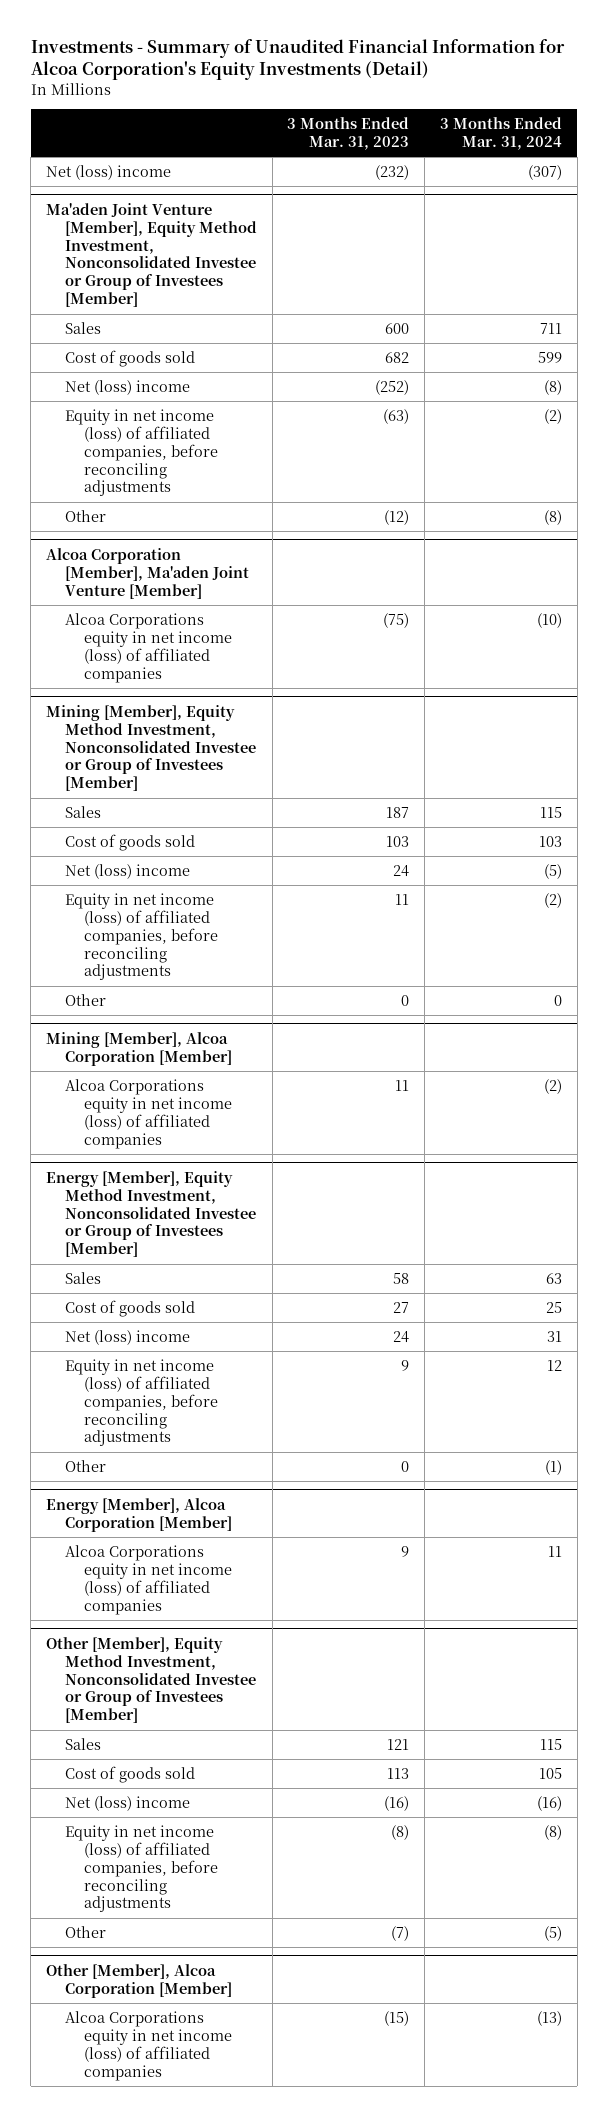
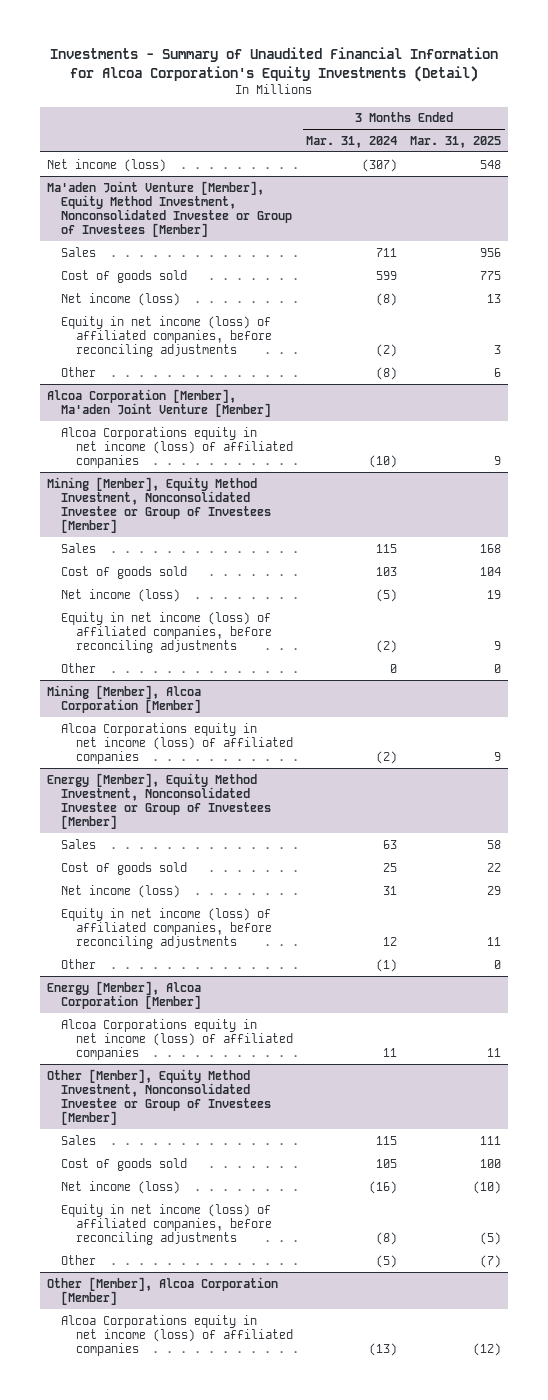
[287,117,410,151] 3 Months Ended Mar. 31, 2023 -> none
none -> [410,135,502,148] Mar. 31, 2025
[45,164,171,180] Net (loss) income -> [46,158,166,172] Net income (loss)
[64,379,190,395] Net (loss) income -> [61,292,181,306] Net income (loss)
[64,863,190,879] Net (loss) income -> [61,588,181,602] Net income (loss)
[64,1329,190,1345] Net (loss) income -> [61,884,181,898] Net income (loss)
[64,1795,190,1811] Net (loss) income -> [61,1180,181,1194] Net income (loss)

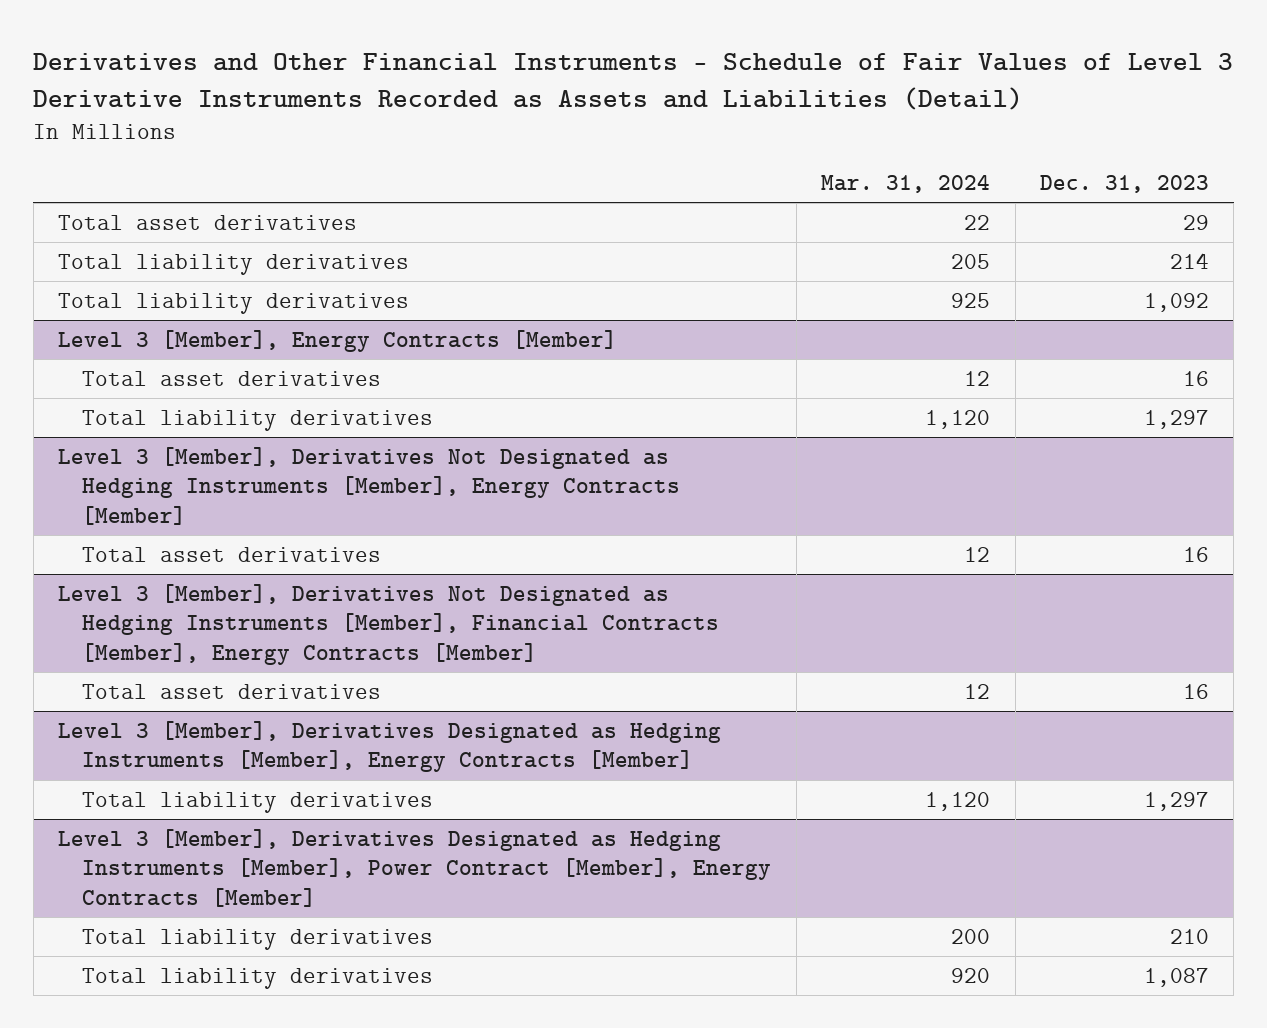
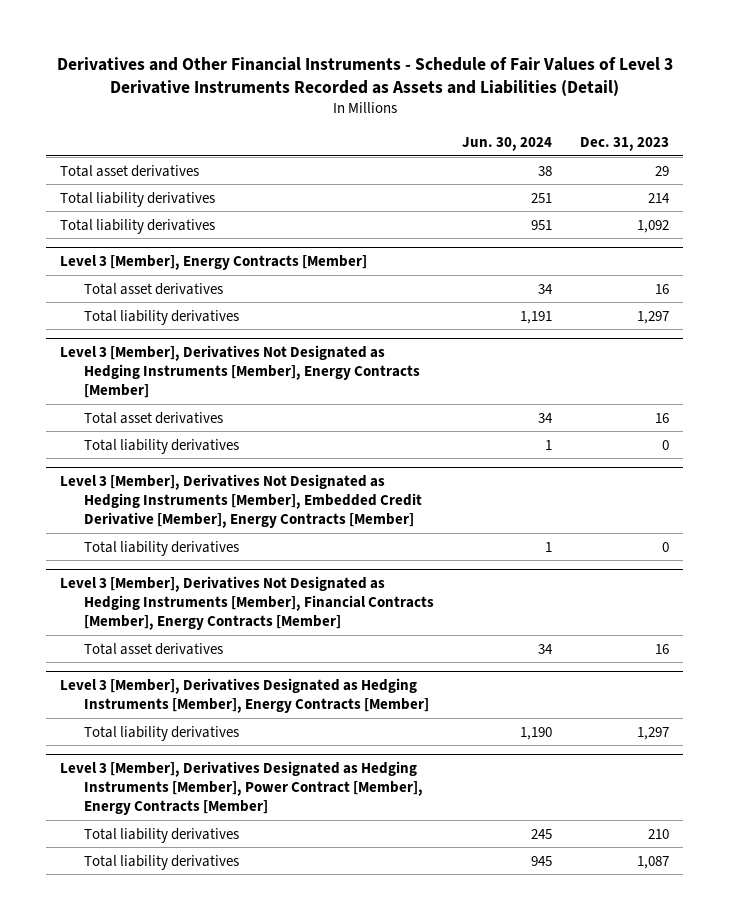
[821,174,991,193] Mar. 31, 2024 -> none
none -> [461,136,552,151] Jun. 30, 2024
none -> [84,438,240,454] Total liability derivatives
none -> [60,474,423,529] Level 3 [Member], Derivatives Not Designated as Hedging Instruments [Member], Embedded Credit Derivative [Member], Energy Contracts [Member]
none -> [84,540,240,556] Total liability derivatives

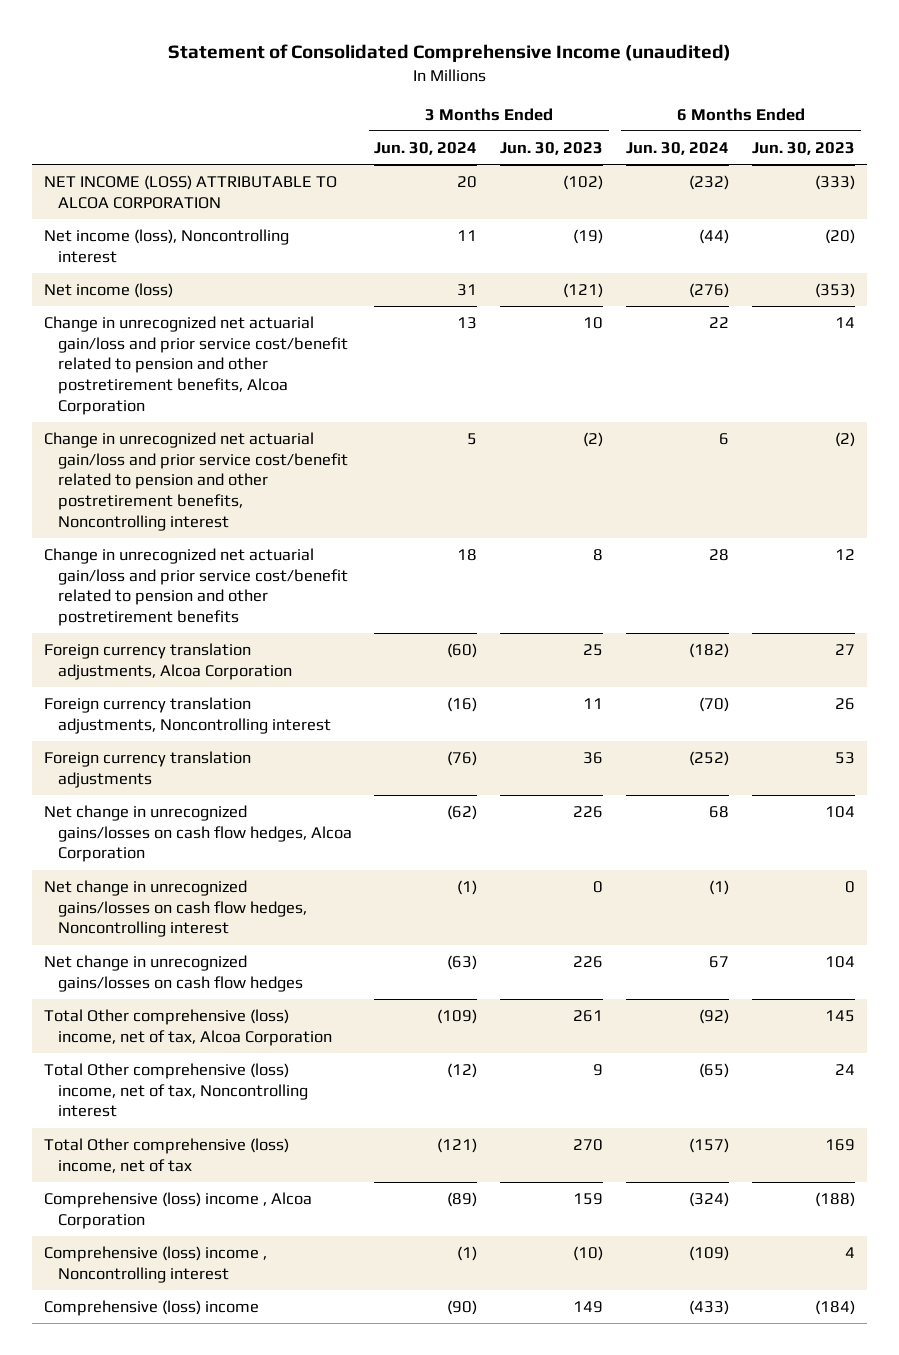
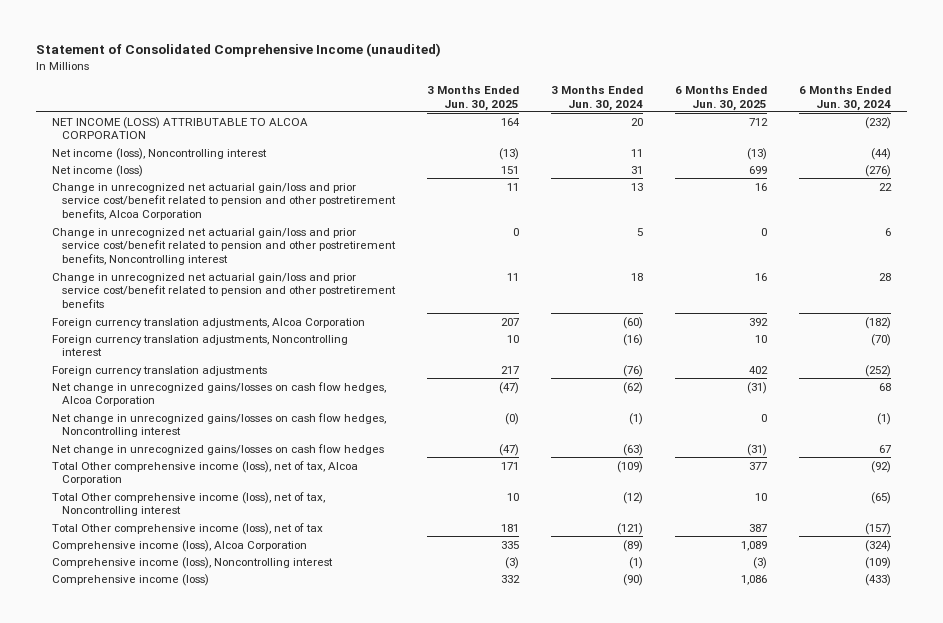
[500,141,604,155] Jun. 30, 2023 -> none
[752,141,856,155] Jun. 30, 2023 -> none
none -> [426,85,519,111] 3 Months Ended Jun. 30, 2025
none -> [674,85,767,111] 6 Months Ended Jun. 30, 2025
[43,1009,332,1046] Total Other comprehensive (loss) income, net of tax, Alcoa Corporation -> [52,460,359,486] Total Other comprehensive income (loss), net of tax, Alcoa Corporation
[43,1063,308,1118] Total Other comprehensive (loss) income, net of tax, Noncontrolling interest -> [52,491,326,517] Total Other comprehensive income (loss), net of tax, Noncontrolling interest
[43,1138,289,1173] Total Other comprehensive (loss) income, net of tax -> [52,522,324,535] Total Other comprehensive income (loss), net of tax
[43,1192,312,1229] Comprehensive (loss) income , Alcoa Corporation -> [52,539,308,552] Comprehensive income (loss), Alcoa Corporation
[43,1246,267,1283] Comprehensive (loss) income , Noncontrolling interest -> [52,556,334,569] Comprehensive income (loss), Noncontrolling interest
[43,1300,259,1317] Comprehensive (loss) income -> [52,573,210,586] Comprehensive income (loss)

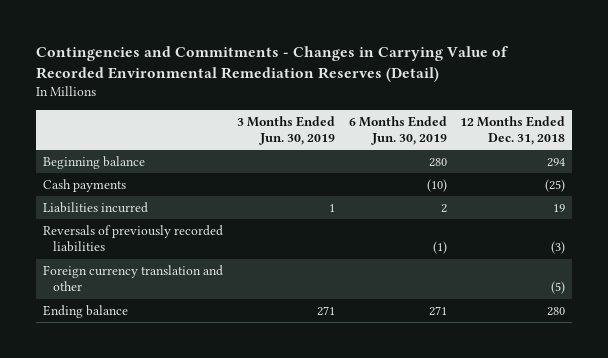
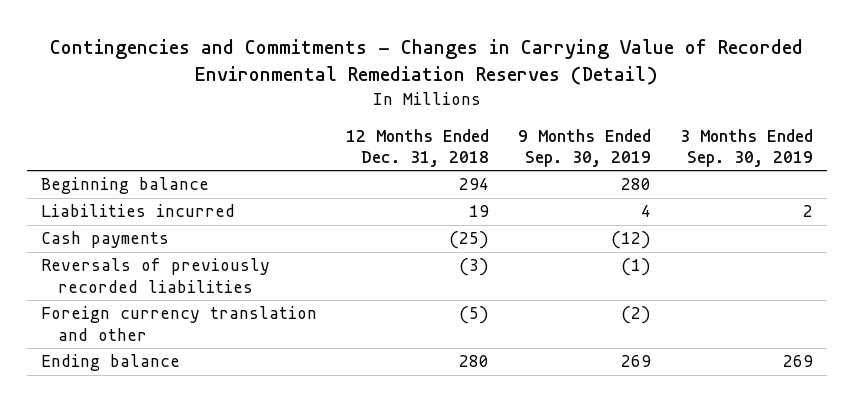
[236,115,335,146] 3 Months Ended Jun. 30, 2019 -> none
[348,115,447,146] 6 Months Ended Jun. 30, 2019 -> none
none -> [518,128,652,168] 9 Months Ended Sep. 30, 2019
none -> [679,128,813,168] 3 Months Ended Sep. 30, 2019
[42,179,126,193] Cash payments -> [41,231,170,249] Cash payments

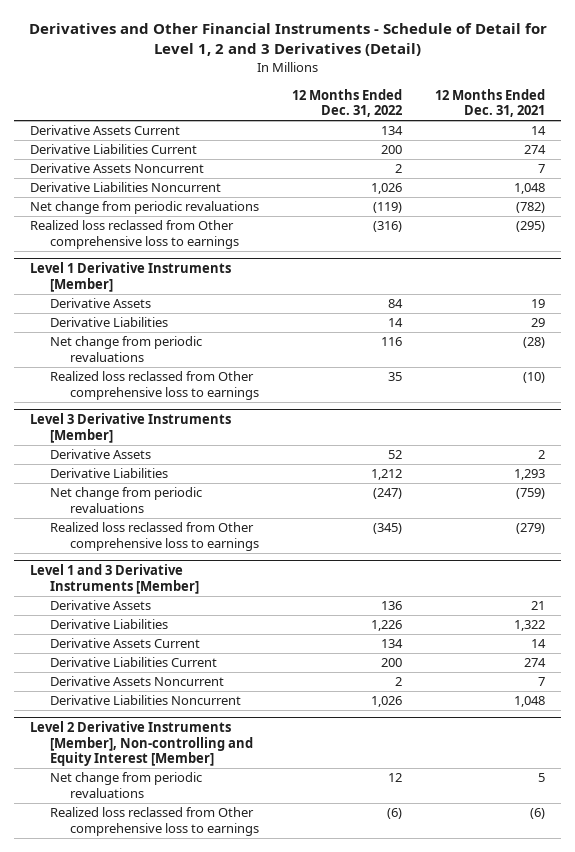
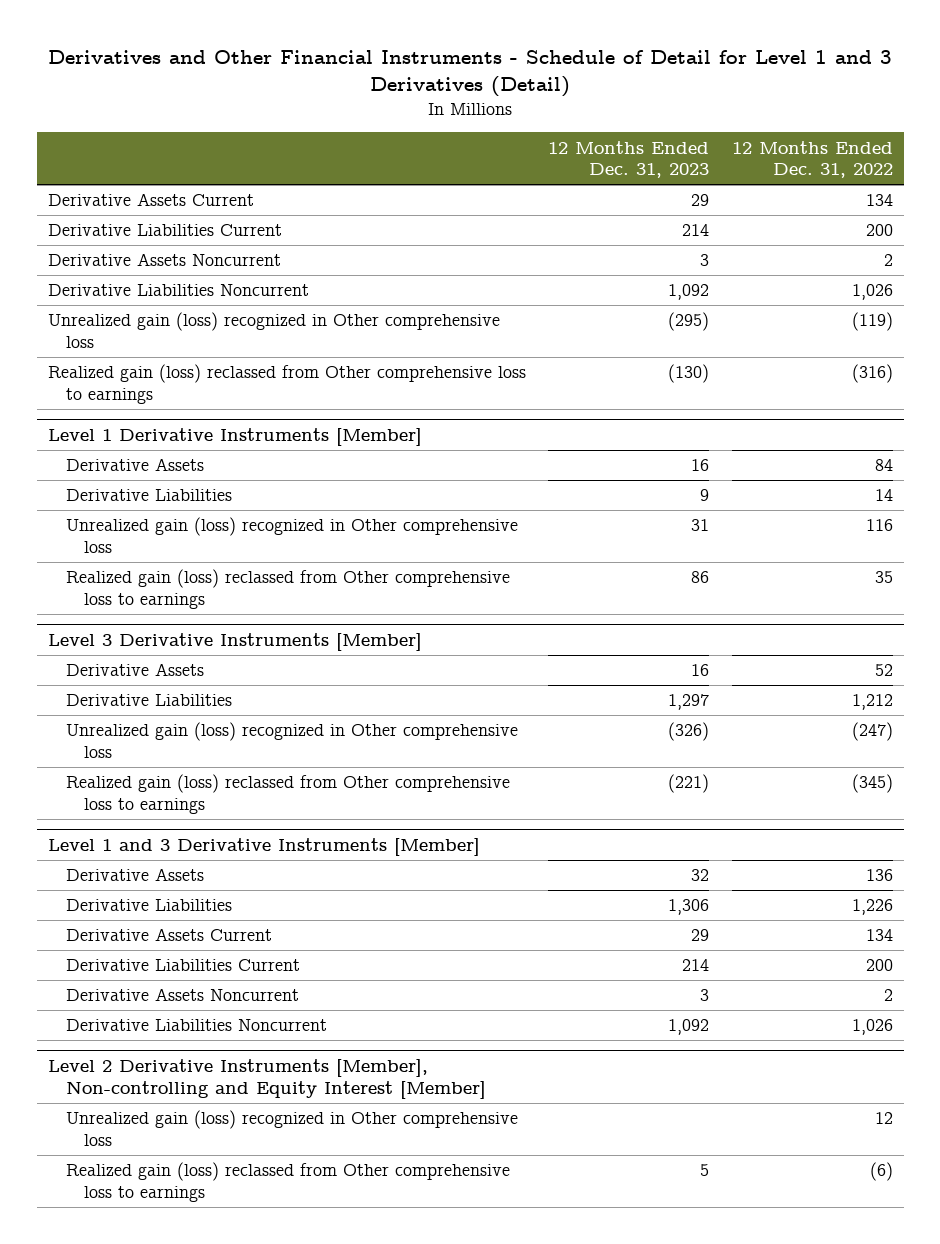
[28,23,547,57] Derivatives and Other Financial Instruments - Schedule of Detail for Level 1, 2 and 3 Derivatives (Detail) -> [48,49,893,98] Derivatives and Other Financial Instruments - Schedule of Detail for Level 1 and 3 Derivatives (Detail)
[434,88,545,118] 12 Months Ended Dec. 31, 2021 -> none
none -> [548,140,710,179] 12 Months Ended Dec. 31, 2023
[30,201,260,215] Net change from periodic revaluations -> [47,312,500,348] Unrealized gain (loss) recognized in Other comprehensive loss
[30,220,240,249] Realized loss reclassed from Other comprehensive loss to earnings -> [47,364,526,404] Realized gain (loss) reclassed from Other comprehensive loss to earnings
[50,336,203,362] Net change from periodic revaluations -> [65,517,518,553] Unrealized gain (loss) recognized in Other comprehensive loss
[50,371,260,400] Realized loss reclassed from Other comprehensive loss to earnings -> [65,569,510,609] Realized gain (loss) reclassed from Other comprehensive loss to earnings
[50,487,203,513] Net change from periodic revaluations -> [65,722,518,758] Unrealized gain (loss) recognized in Other comprehensive loss
[50,522,260,551] Realized loss reclassed from Other comprehensive loss to earnings -> [65,774,510,814] Realized gain (loss) reclassed from Other comprehensive loss to earnings
[50,772,203,798] Net change from periodic revaluations -> [65,1110,518,1146] Unrealized gain (loss) recognized in Other comprehensive loss
[50,807,260,836] Realized loss reclassed from Other comprehensive loss to earnings -> [65,1162,510,1202] Realized gain (loss) reclassed from Other comprehensive loss to earnings

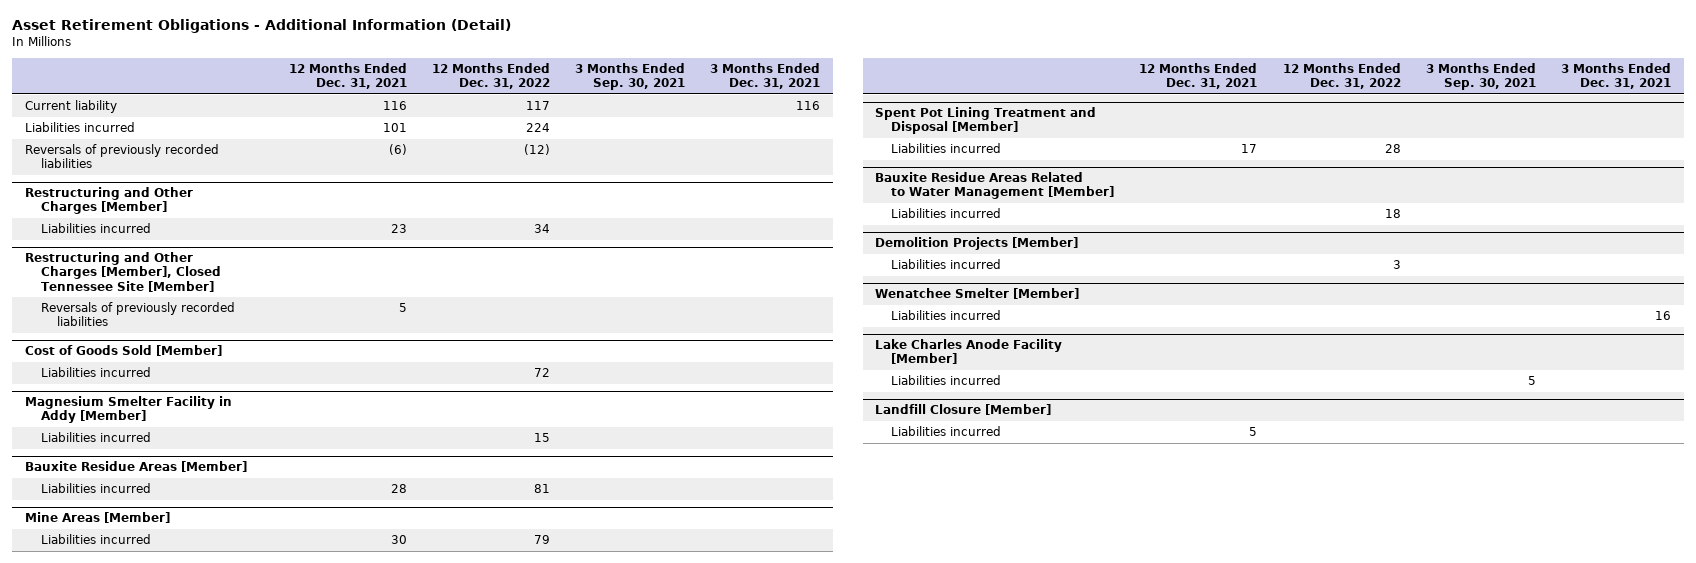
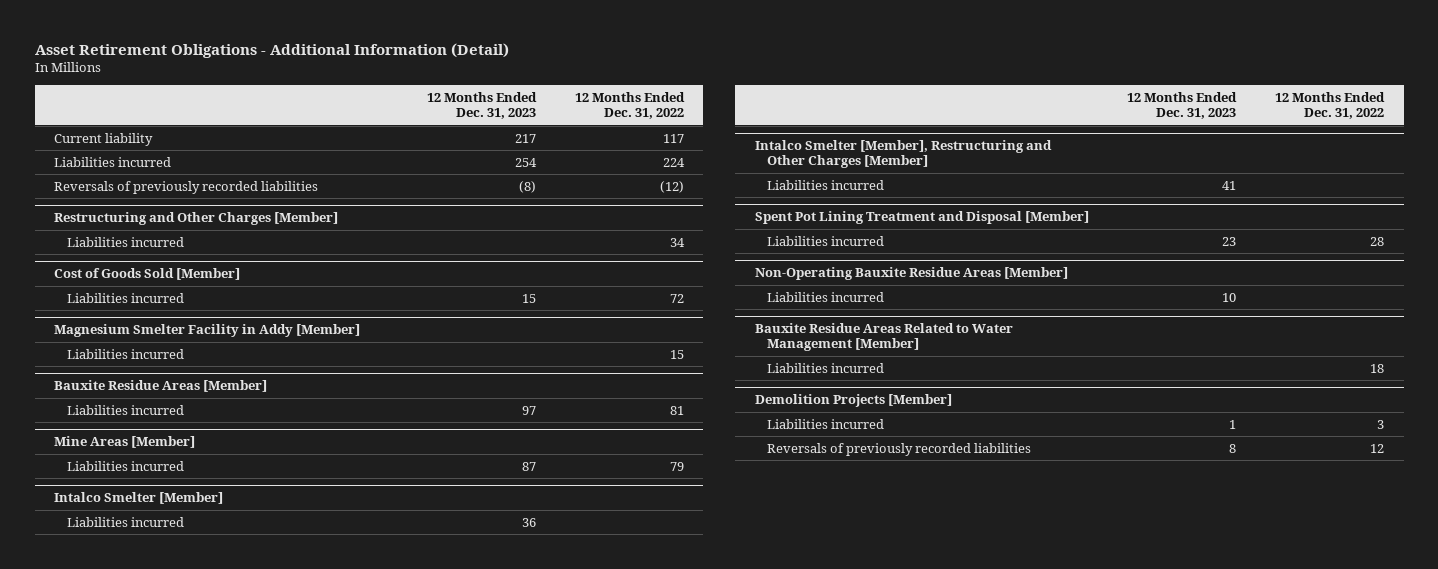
[288,63,407,90] 12 Months Ended Dec. 31, 2021 -> none
[575,63,686,91] 3 Months Ended Sep. 30, 2021 -> none
[710,63,821,90] 3 Months Ended Dec. 31, 2021 -> none
none -> [426,92,537,120] 12 Months Ended Dec. 31, 2023
[24,252,221,292] Restructuring and Other Charges [Member], Closed Tennessee Site [Member] -> none
[40,302,235,327] Reversals of previously recorded liabilities -> none
none -> [54,492,224,505] Intalco Smelter [Member]
none -> [66,516,184,527] Liabilities incurred
none -> [754,140,1052,169] Intalco Smelter [Member], Restructuring and Other Charges [Member]
none -> [767,179,885,190] Liabilities incurred
none -> [754,267,1068,281] Non-Operating Bauxite Residue Areas [Member]
none -> [767,291,885,302] Liabilities incurred
[875,288,1080,300] Wenatchee Smelter [Member] -> none
[891,310,1002,321] Liabilities incurred -> none
[875,339,1063,365] Lake Charles Anode Facility [Member] -> none
[891,375,1002,386] Liabilities incurred -> none
[875,404,1052,416] Landfill Closure [Member] -> none
[891,426,1002,437] Liabilities incurred -> none
none -> [767,442,1032,456] Reversals of previously recorded liabilities

